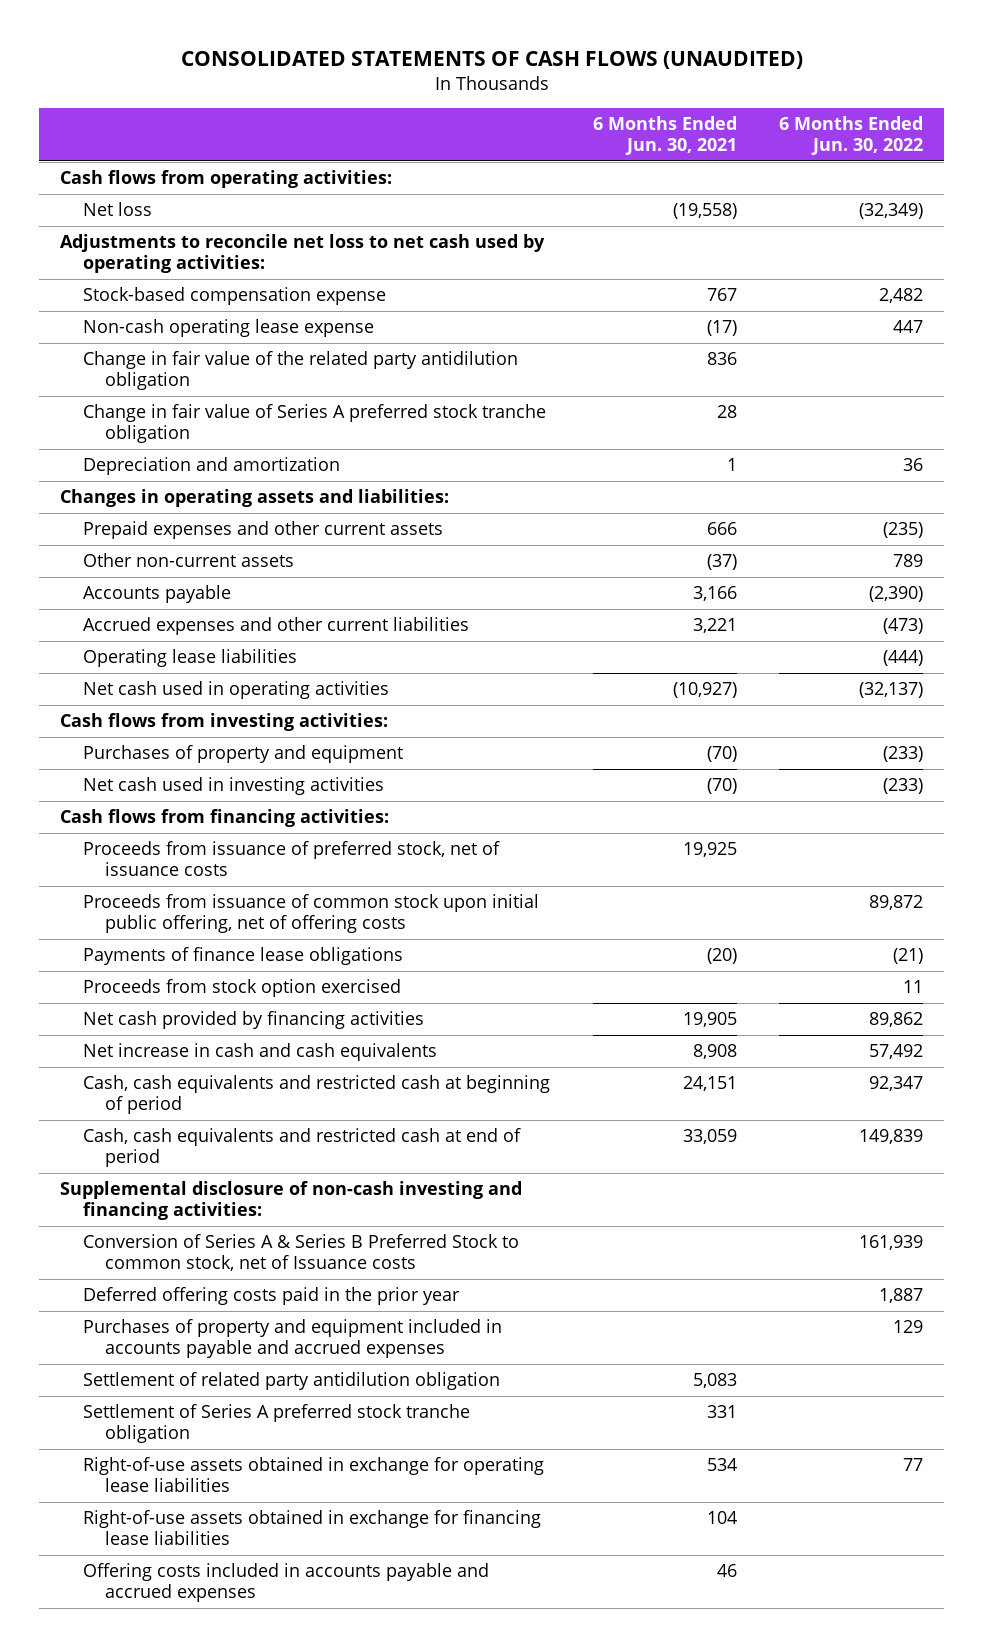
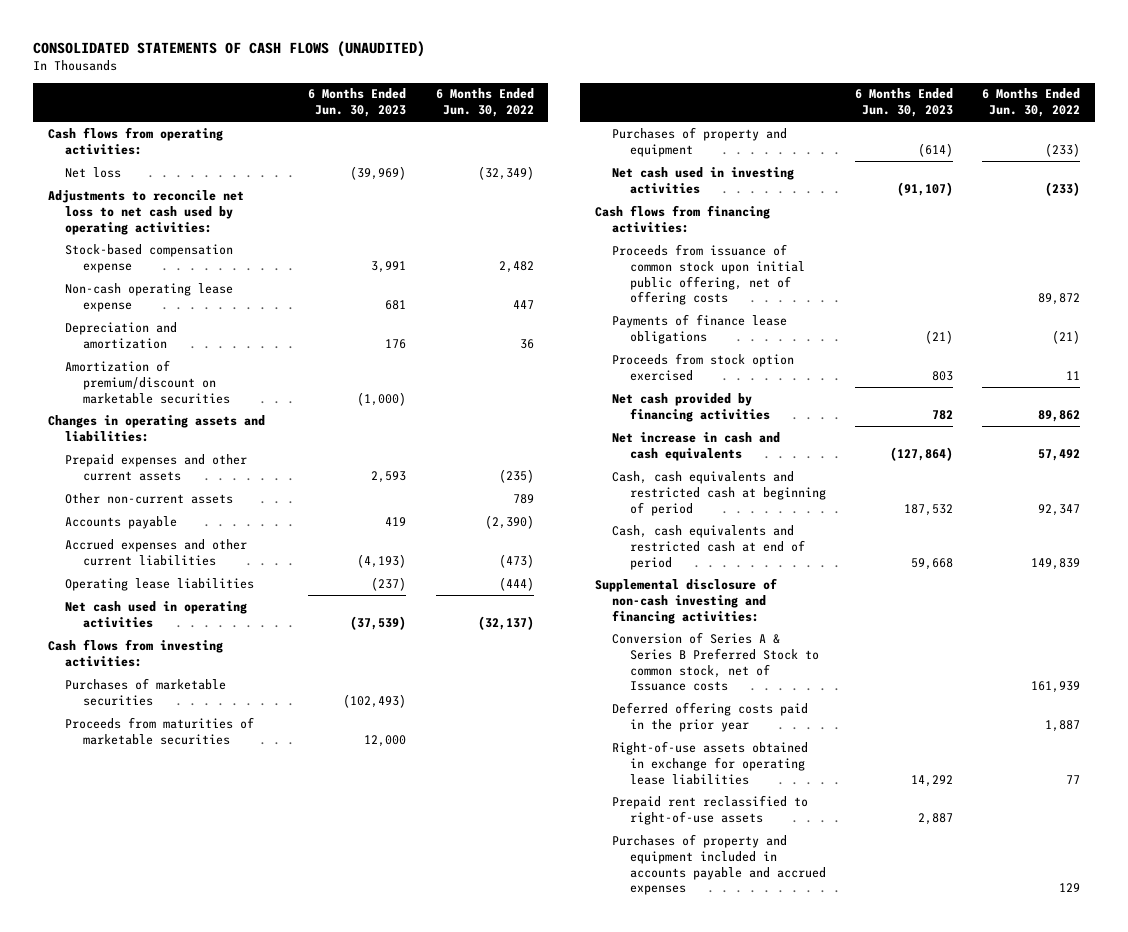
[592,115,737,156] 6 Months Ended Jun. 30, 2021 -> none
none -> [308,88,407,118] 6 Months Ended Jun. 30, 2023
[82,351,518,391] Change in fair value of the related party antidilution obligation -> none
[82,404,546,444] Change in fair value of Series A preferred stock tranche obligation -> none
none -> [65,359,230,404] Amortization of premium/discount on marketable securities
none -> [65,677,227,706] Purchases of marketable securities
none -> [65,716,255,745] Proceeds from maturities of marketable securities
[82,841,500,877] Proceeds from issuance of preferred stock, net of issuance costs -> none
[82,1372,500,1391] Settlement of related party antidilution obligation -> none
[82,1404,470,1444] Settlement of Series A preferred stock tranche obligation -> none
[82,1510,541,1546] Right-of-use assets obtained in exchange for financing lease liabilities -> none
[82,1563,489,1603] Offering costs included in accounts payable and accrued expenses -> none
none -> [612,794,809,825] Prepaid rent reclassified to right-of-use assets
[82,1319,502,1359] Purchases of property and equipment included in accounts payable and accrued expenses -> [612,833,826,896] Purchases of property and equipment included in accounts payable and accrued expenses

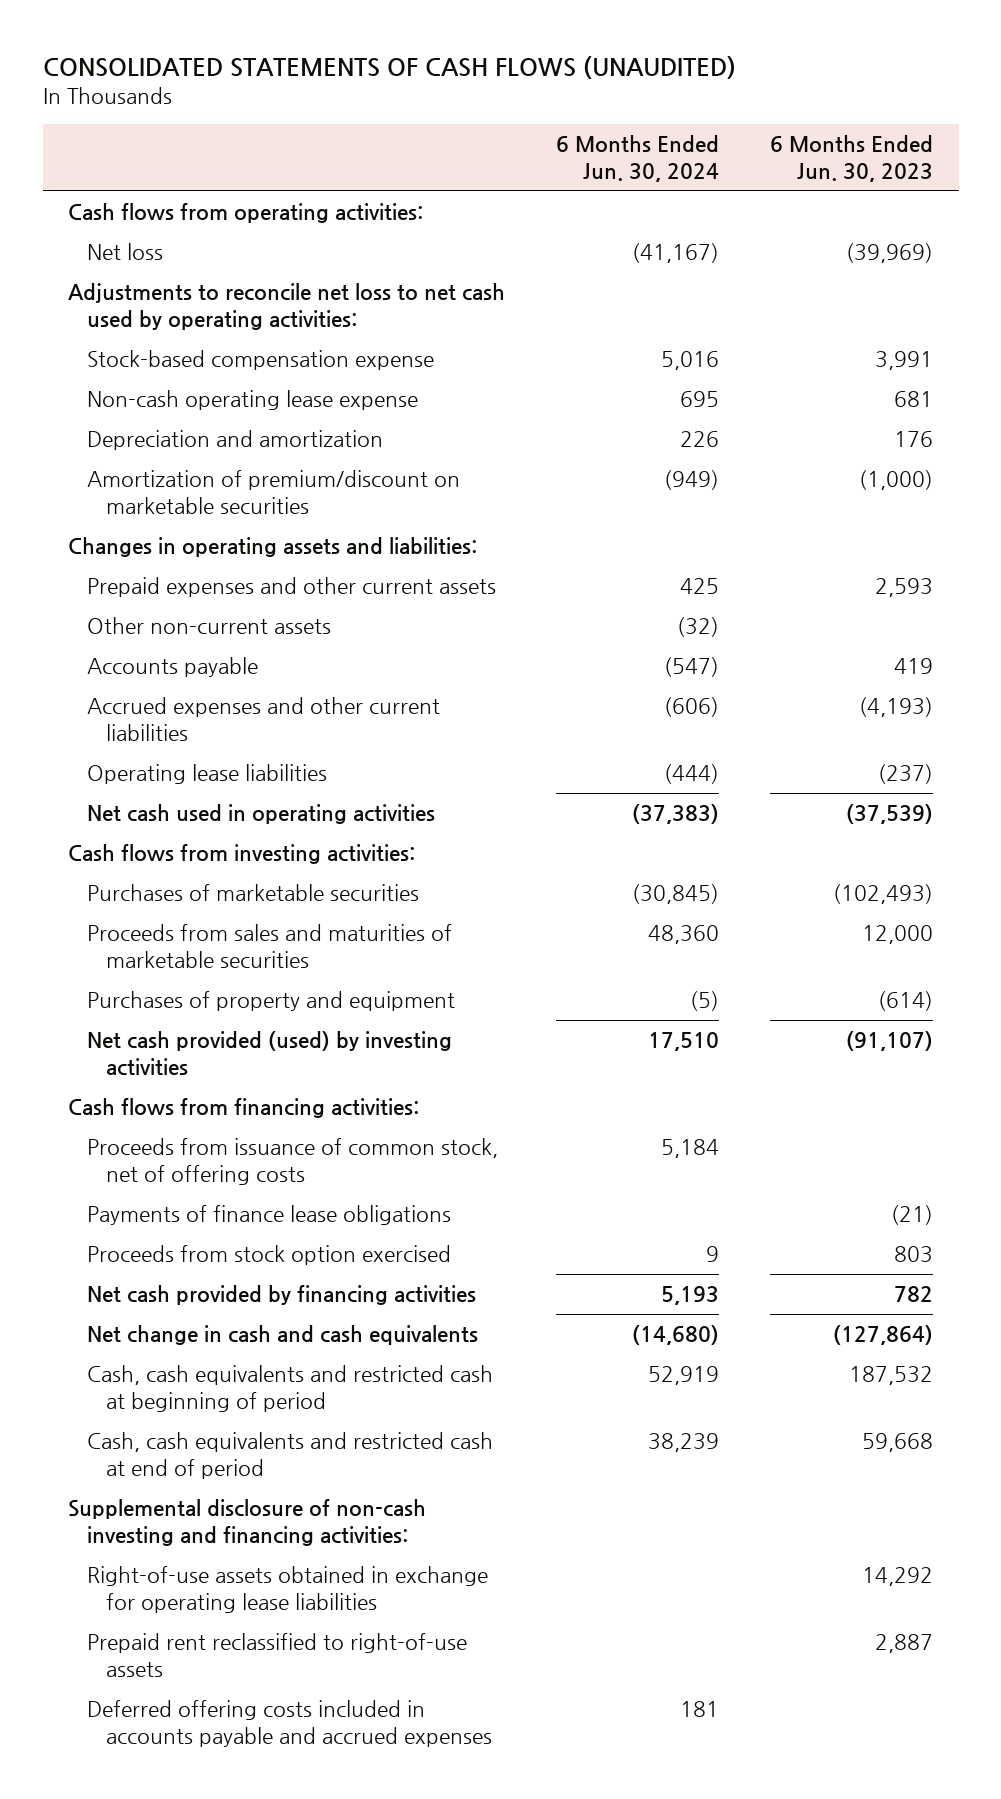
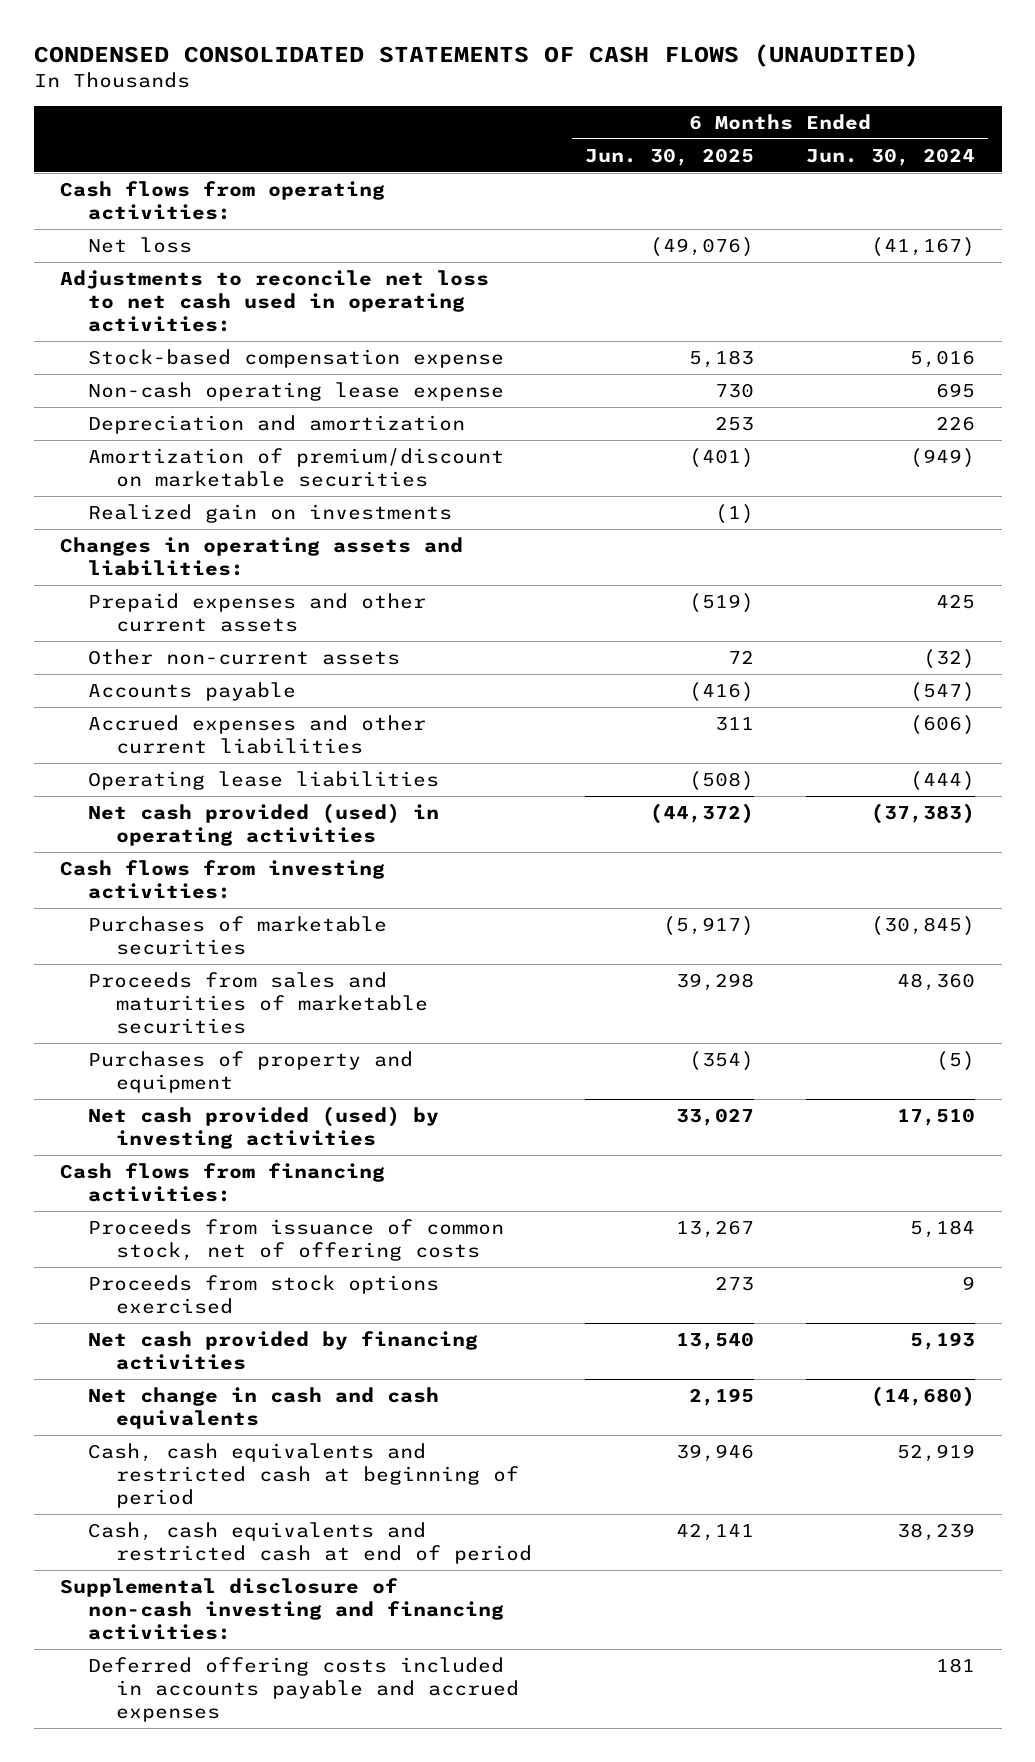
[42,56,736,80] CONSOLIDATED STATEMENTS OF CASH FLOWS (UNAUDITED) -> [33,44,919,68] CONDENSED CONSOLIDATED STATEMENTS OF CASH FLOWS (UNAUDITED)
[770,135,934,183] 6 Months Ended Jun. 30, 2023 -> none
none -> [584,147,754,166] Jun. 30, 2025
[68,283,506,331] Adjustments to reconcile net loss to net cash used by operating activities: -> [59,269,489,333] Adjustments to reconcile net loss to net cash used in operating activities:
none -> [87,503,452,523] Realized gain on investments
[86,804,435,825] Net cash used in operating activities -> [87,802,439,847] Net cash provided (used) in operating activities
[86,1205,451,1226] Payments of finance lease obligations -> none
[86,1245,451,1266] Proceeds from stock option exercised -> [87,1274,439,1315] Proceeds from stock options exercised
[86,1566,488,1614] Right-of-use assets obtained in exchange for operating lease liabilities -> none
[86,1633,467,1678] Prepaid rent reclassified to right-of-use assets -> none

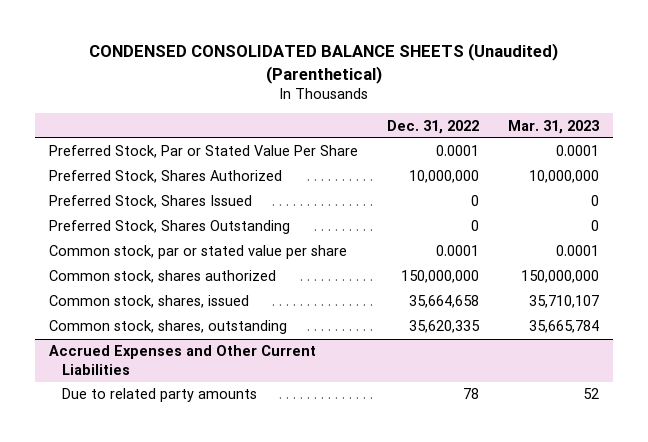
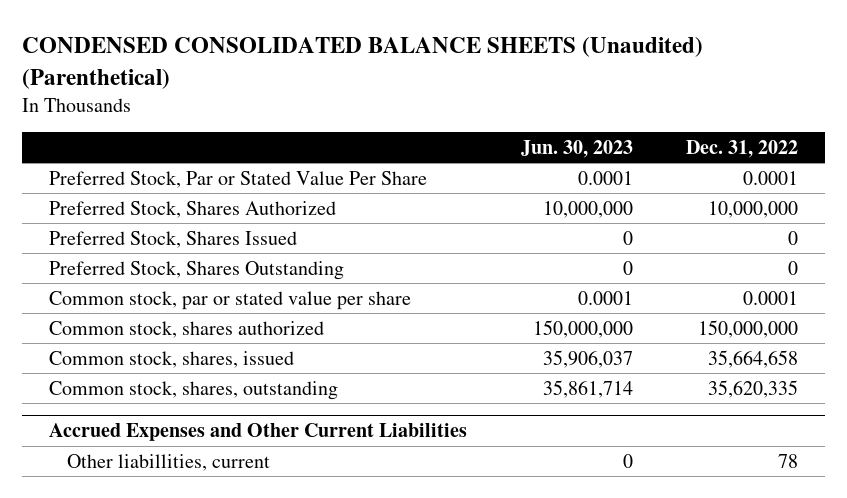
[507,119,599,134] Mar. 31, 2023 -> none
none -> [520,139,633,158] Jun. 30, 2023
[61,388,257,403] Due to related party amounts -> none
none -> [67,453,271,471] Other liabillities, current

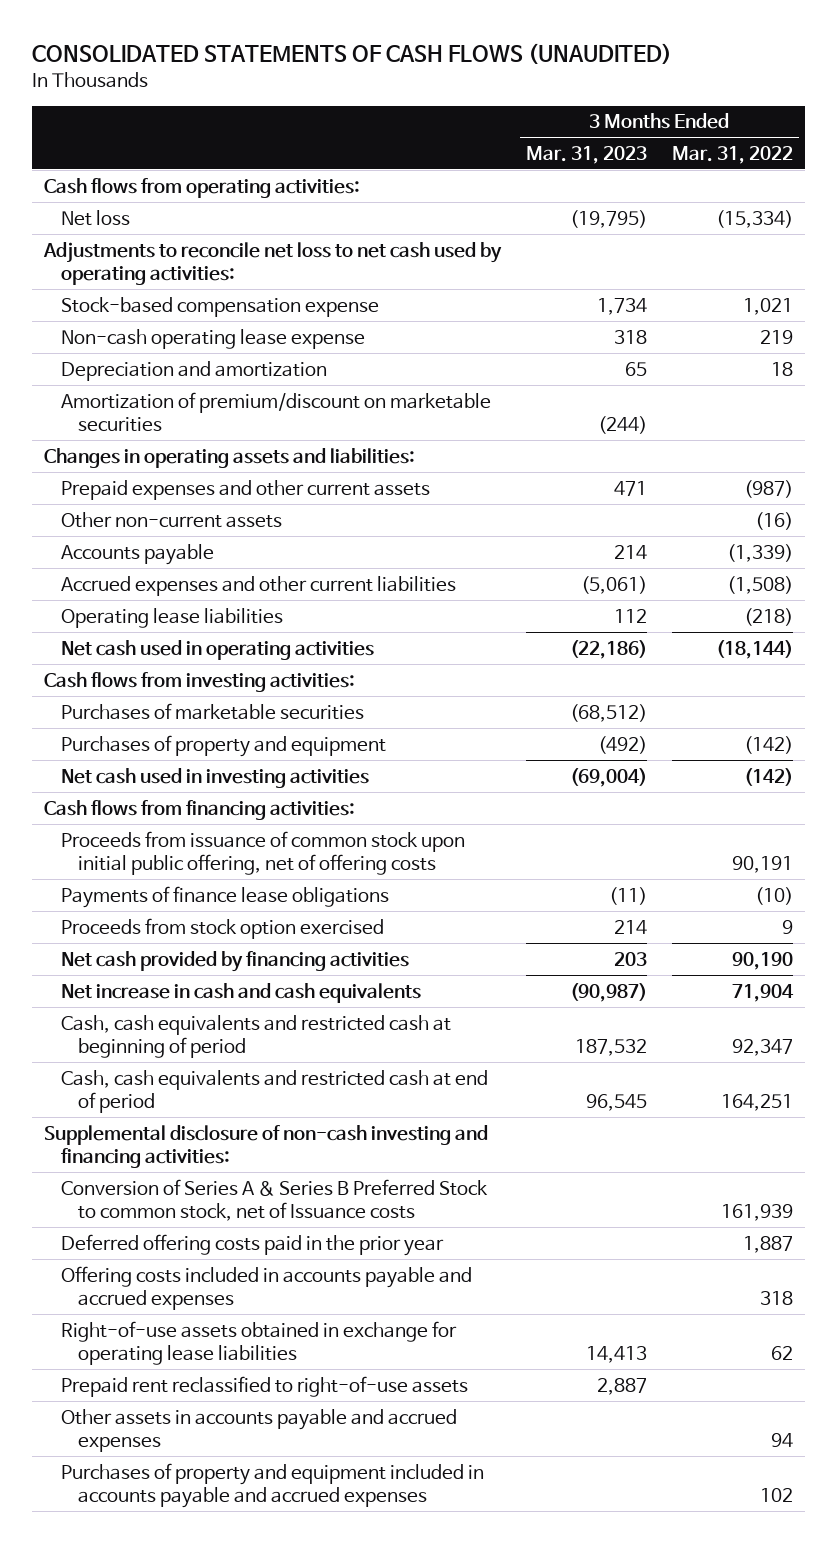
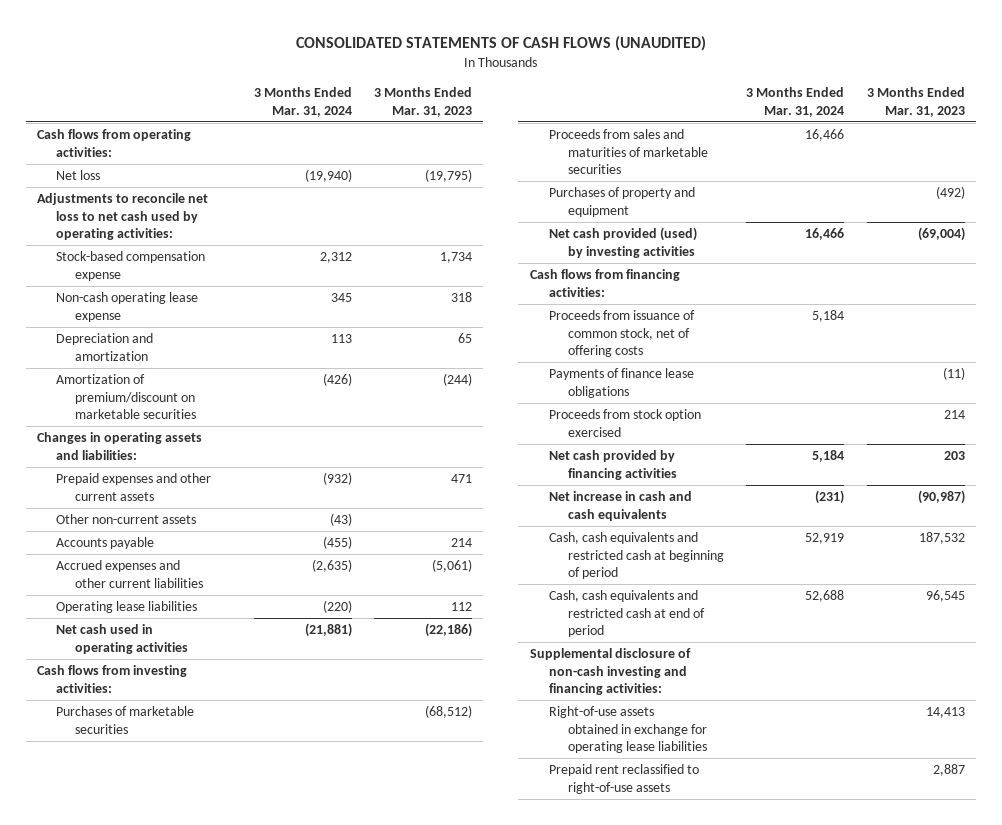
[671,145,793,164] Mar. 31, 2022 -> none
none -> [253,86,352,117] 3 Months Ended Mar. 31, 2024
none -> [548,129,708,175] Proceeds from sales and maturities of marketable securities
[61,767,370,788] Net cash used in investing activities -> [548,227,697,258] Net cash provided (used) by investing activities
[61,830,466,875] Proceeds from issuance of common stock upon initial public offering, net of offering costs -> [548,310,695,358] Proceeds from issuance of common stock, net of offering costs
[61,1178,489,1221] Conversion of Series A & Series B Preferred Stock to common stock, net of Issuance costs -> none
[61,1233,445,1256] Deferred offering costs paid in the prior year -> none
[61,1265,473,1310] Offering costs included in accounts payable and accrued expenses -> none
[61,1408,458,1452] Other assets in accounts payable and accrued expenses -> none
[61,1462,485,1508] Purchases of property and equipment included in accounts payable and accrued expenses -> none

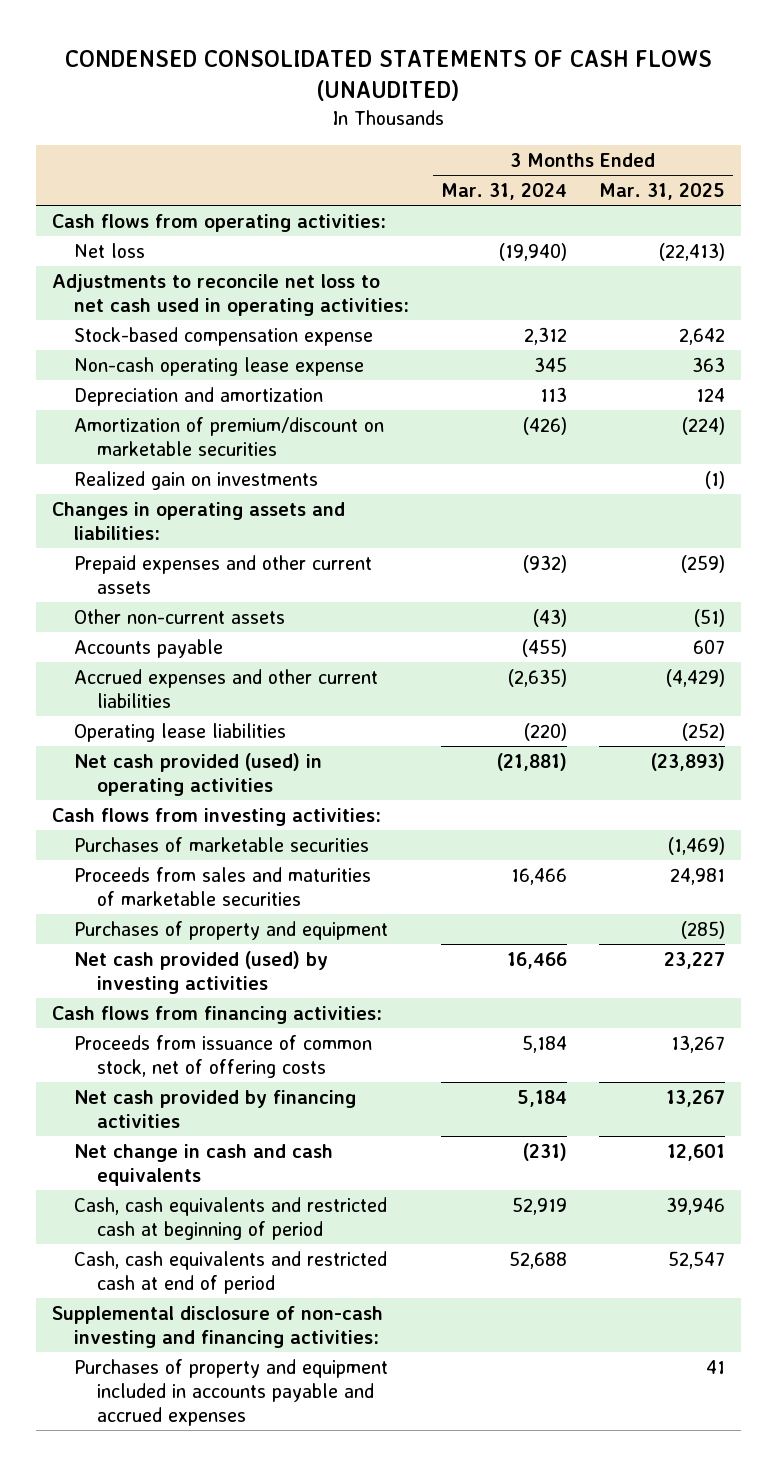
[295,35,706,51] CONSOLIDATED STATEMENTS OF CASH FLOWS (UNAUDITED) -> [65,49,713,101] CONDENSED CONSOLIDATED STATEMENTS OF CASH FLOWS (UNAUDITED)
[374,86,473,117] 3 Months Ended Mar. 31, 2023 -> none
none -> [598,182,725,200] Mar. 31, 2025
[37,193,209,241] Adjustments to reconcile net loss to net cash used by operating activities: -> [51,273,410,316] Adjustments to reconcile net loss to net cash used in operating activities:
none -> [74,470,319,490] Realized gain on investments
[56,624,189,654] Net cash used in operating activities -> [74,752,323,796] Net cash provided (used) in operating activities
[548,368,694,398] Payments of finance lease obligations -> none
[548,409,701,437] Proceeds from stock option exercised -> none
[548,491,692,521] Net increase in cash and cash equivalents -> [74,1143,334,1186] Net change in cash and cash equivalents
[548,706,707,754] Right-of-use assets obtained in exchange for operating lease liabilities -> none
[548,764,699,794] Prepaid rent reclassified to right-of-use assets -> none
none -> [74,1358,389,1426] Purchases of property and equipment included in accounts payable and accrued expenses

